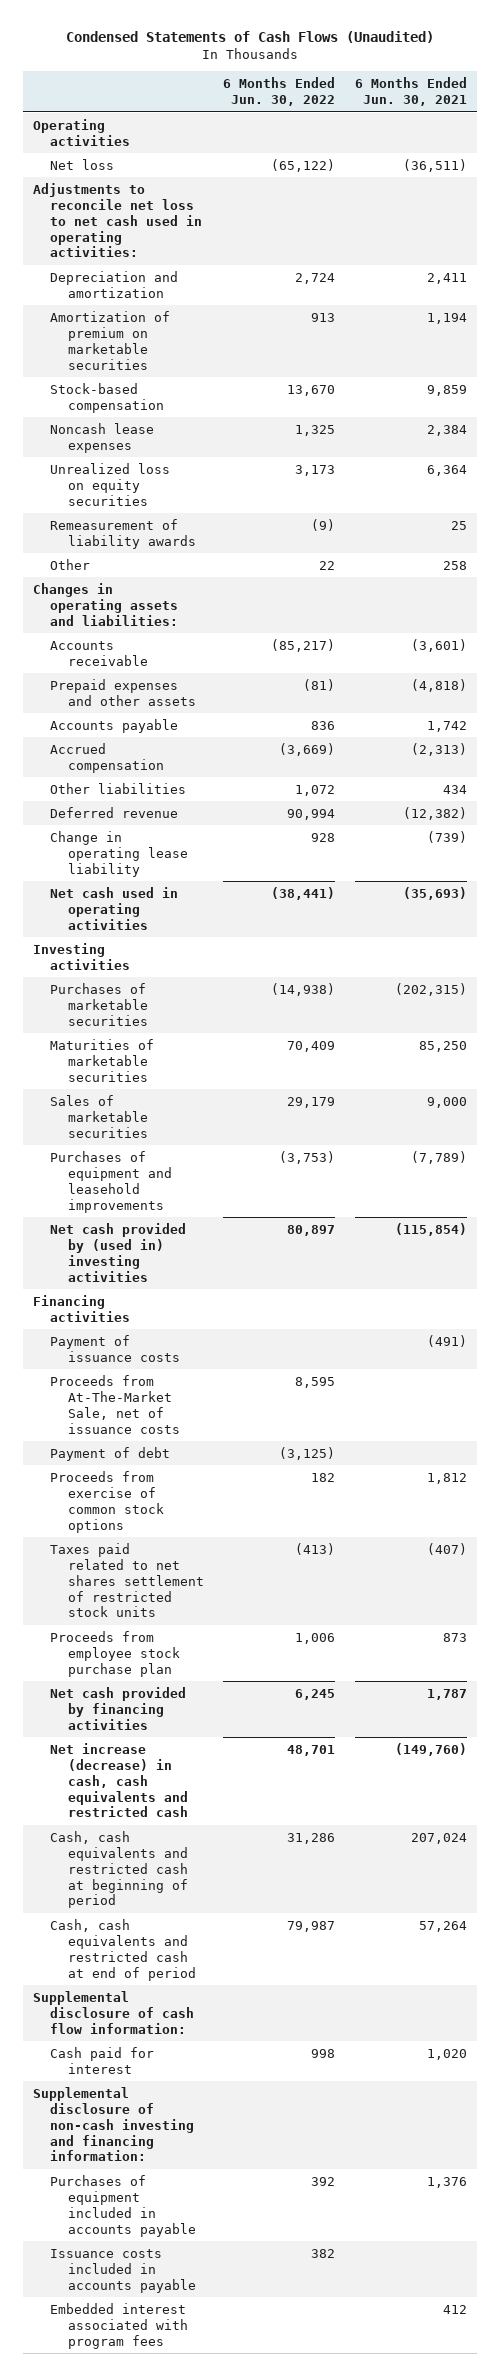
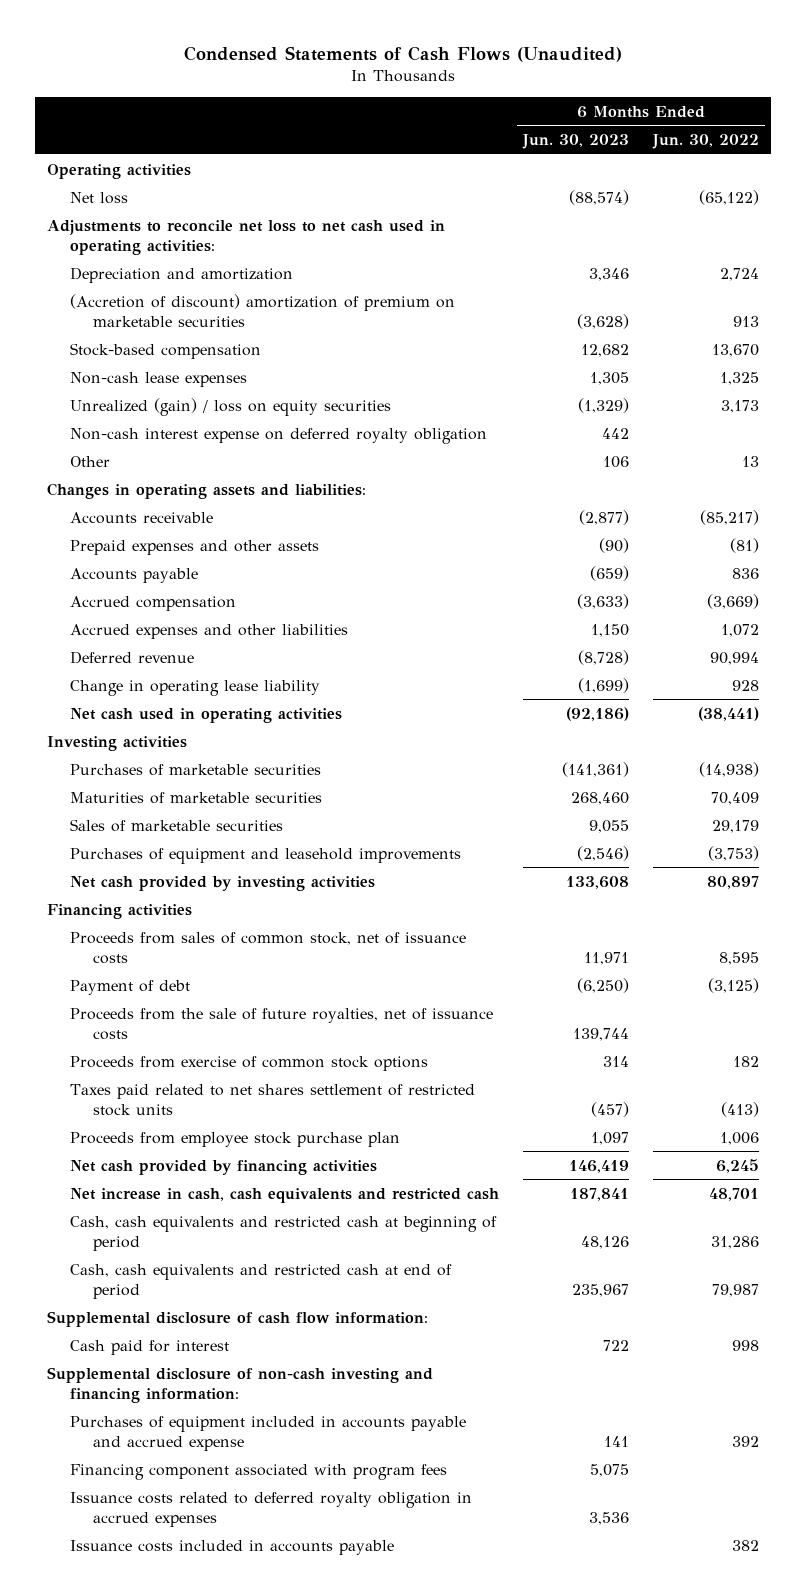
[354,77,467,106] 6 Months Ended Jun. 30, 2021 -> none
none -> [521,133,629,149] Jun. 30, 2023
[50,310,171,370] Amortization of premium on marketable securities -> [69,293,455,327] (Accretion of discount) amortization of premium on marketable securities
[50,518,196,549] Remeasurement of liability awards -> none
[50,422,155,453] Noncash lease expenses -> [69,371,247,387] Non-cash lease expenses
[50,462,171,506] Unrealized loss on equity securities -> [69,397,391,416] Unrealized (gain) / loss on equity securities
none -> [69,427,487,444] Non-cash interest expense on deferred royalty obligation
[319,560,336,570] 22 -> [741,455,759,467] 13
[50,782,187,794] Other liabilities -> [69,623,348,639] Accrued expenses and other liabilities
[50,1222,187,1282] Net cash provided by (used in) investing activities -> [69,875,375,891] Net cash provided by investing activities
[50,1334,180,1362] Payment of issuance costs -> none
[50,1374,180,1434] Proceeds from At-The-Market Sale, net of issuance costs -> [69,931,466,964] Proceeds from sales of common stock, net of issuance costs
none -> [69,1007,493,1040] Proceeds from the sale of future royalties, net of issuance costs
[50,1742,188,1818] Net increase (decrease) in cash, cash equivalents and restricted cash -> [69,1187,499,1203] Net increase in cash, cash equivalents and restricted cash
[50,2174,196,2237] Purchases of equipment included in accounts payable -> [69,1415,466,1451] Purchases of equipment included in accounts payable and accrued expense
none -> [69,1463,447,1480] Financing component associated with program fees
none -> [69,1491,472,1527] Issuance costs related to deferred royalty obligation in accrued expenses
[50,2302,188,2349] Embedded interest associated with program fees -> none

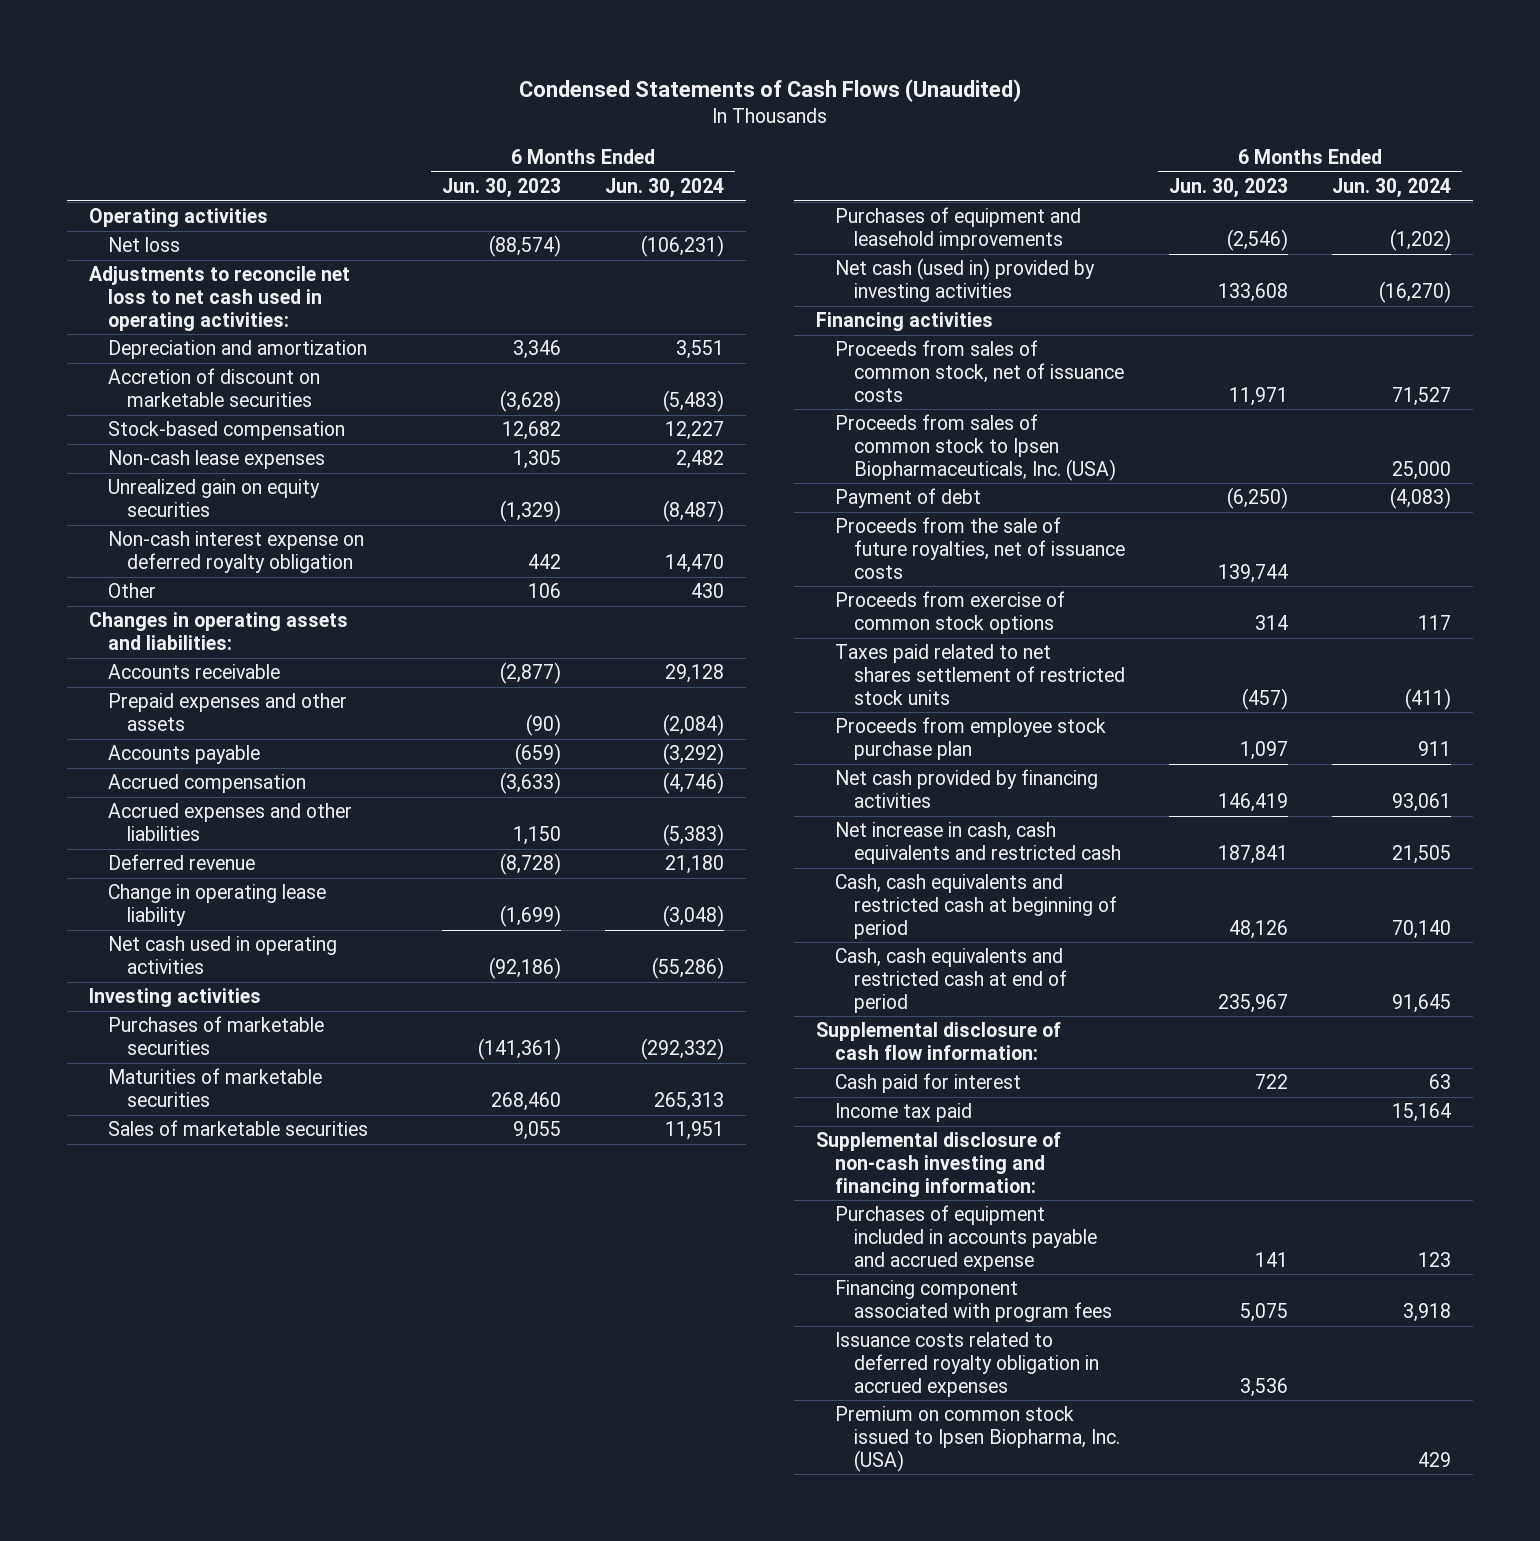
[651,133,759,149] Jun. 30, 2022 -> none
none -> [604,177,724,198] Jun. 30, 2024
[69,293,455,327] (Accretion of discount) amortization of premium on marketable securities -> [108,368,321,408] Accretion of discount on marketable securities
[69,397,391,416] Unrealized (gain) / loss on equity securities -> [108,479,321,518] Unrealized gain on equity securities
[69,875,375,891] Net cash provided by investing activities -> [835,258,1096,303] Net cash (used in) provided by investing activities
none -> [835,414,1117,481] Proceeds from sales of common stock to Ipsen Biopharmaceuticals, Inc. (USA)
none -> [835,1103,973,1123] Income tax paid
[69,1539,394,1555] Issuance costs included in accounts payable -> none
none -> [835,1406,1121,1472] Premium on common stock issued to Ipsen Biopharma, Inc. (USA)

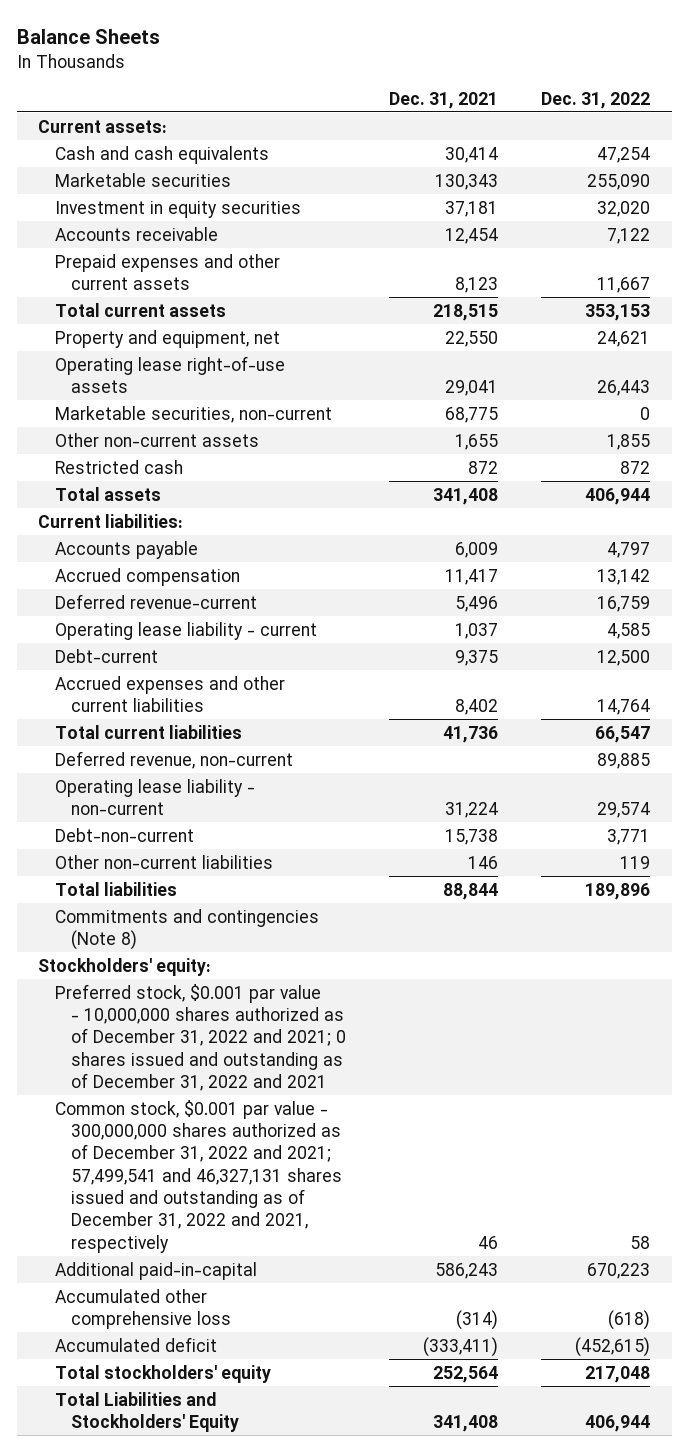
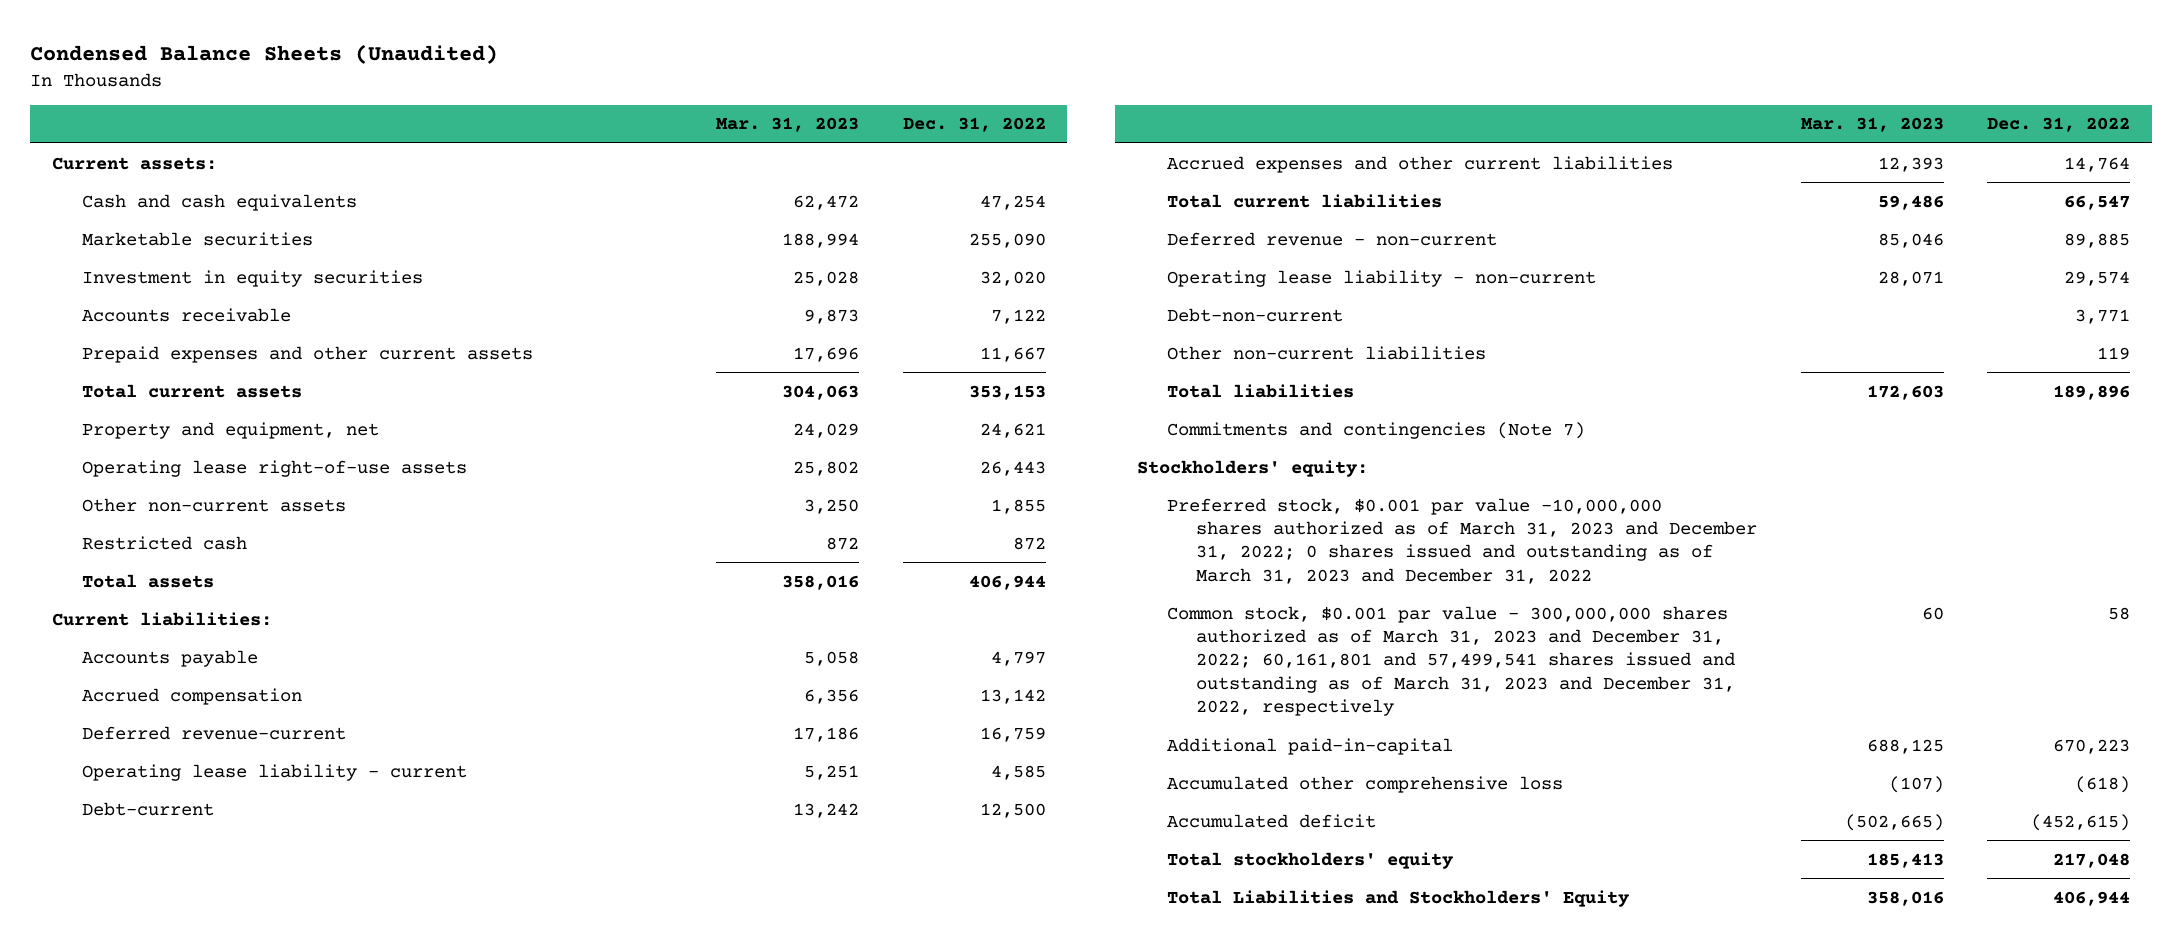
[16,28,160,44] Balance Sheets -> [30,43,499,64] Condensed Balance Sheets (Unaudited)
[389,91,499,109] Dec. 31, 2021 -> none
none -> [716,117,860,133] Mar. 31, 2023
[54,405,332,423] Marketable securities, non-current -> none
[54,750,293,769] Deferred revenue, non-current -> [1166,231,1497,246] Deferred revenue - non-current
[54,908,319,950] Commitments and contingencies (Note 8) -> [1166,421,1585,439] Commitments and contingencies (Note 7)
[54,983,347,1092] Preferred stock, $0.001 par value - 10,000,000 shares authorized as of December 31, 2022 and 2021; 0 shares issued and outstanding as of December 31, 2022 and 2021 -> [1166,497,1758,584] Preferred stock, $0.001 par value -10,000,000 shares authorized as of March 31, 2023 and December 31, 2022; 0 shares issued and outstanding as of March 31, 2023 and December 31, 2022
[54,1099,343,1253] Common stock, $0.001 par value - 300,000,000 shares authorized as of December 31, 2022 and 2021; 57,499,541 and 46,327,131 shares issued and outstanding as of December 31, 2022 and 2021, respectively -> [1166,605,1736,717] Common stock, $0.001 par value - 300,000,000 shares authorized as of March 31, 2023 and December 31, 2022; 60,161,801 and 57,499,541 shares issued and outstanding as of March 31, 2023 and December 31, 2022, respectively

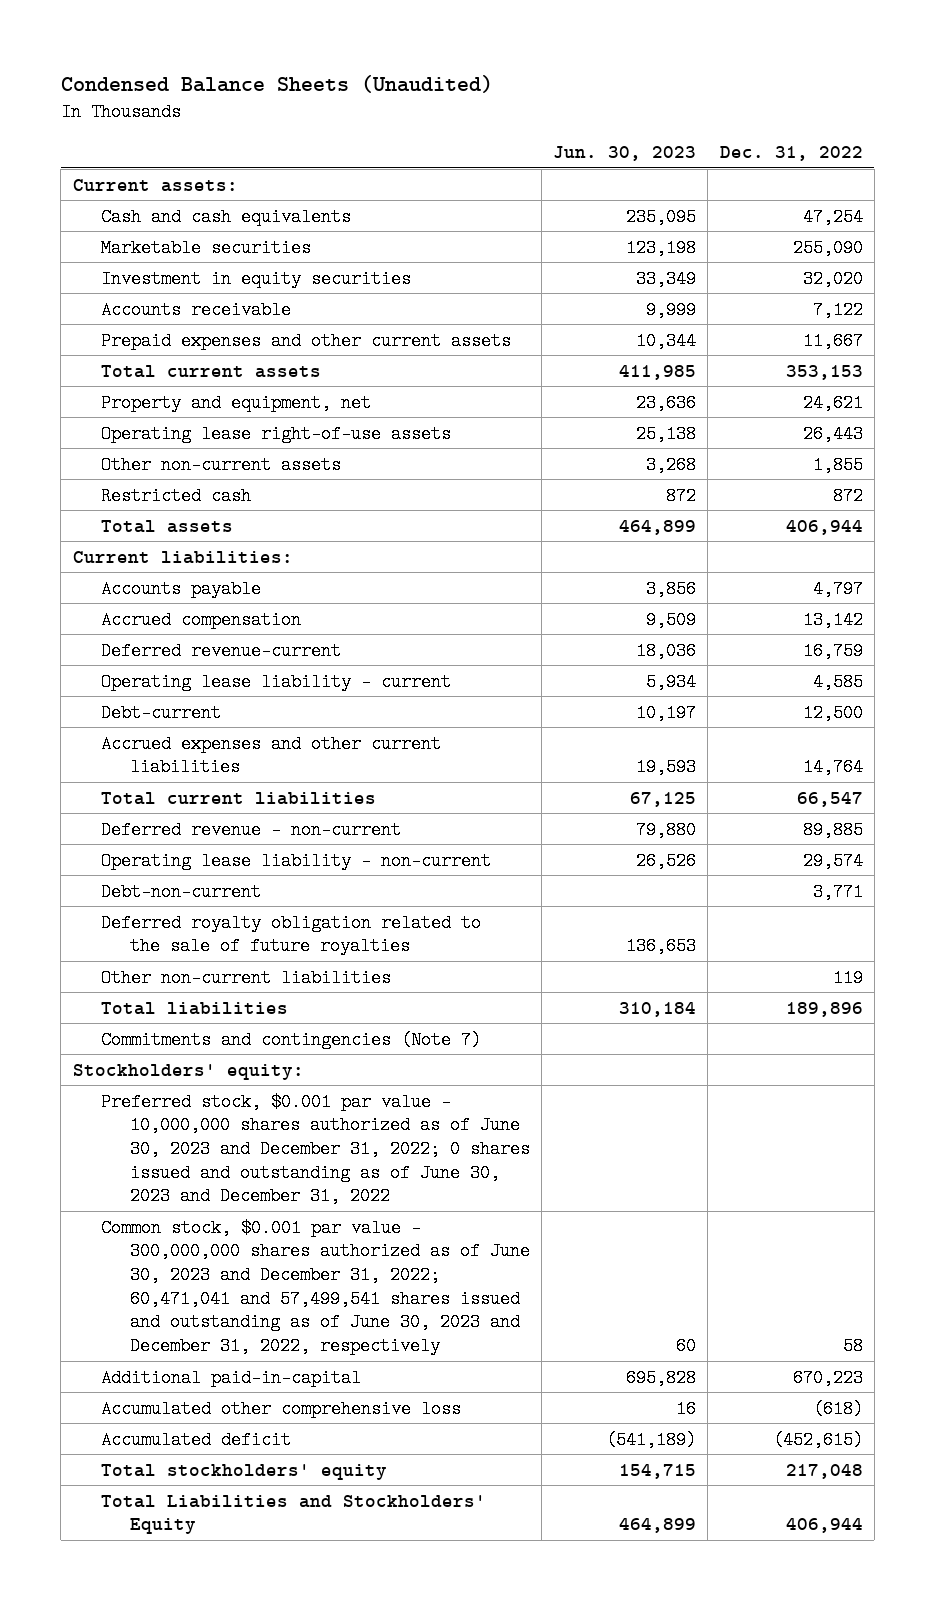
[716,117,860,133] Mar. 31, 2023 -> none
none -> [553,146,697,162] Jun. 30, 2023
none -> [101,913,482,956] Deferred royalty obligation related to the sale of future royalties
[1166,497,1758,584] Preferred stock, $0.001 par value -10,000,000 shares authorized as of March 31, 2023 and December 31, 2022; 0 shares issued and outstanding as of March 31, 2023 and December 31, 2022 -> [101,1092,530,1206] Preferred stock, $0.001 par value - 10,000,000 shares authorized as of June 30, 2023 and December 31, 2022; 0 shares issued and outstanding as of June 30, 2023 and December 31, 2022
[1166,605,1736,717] Common stock, $0.001 par value - 300,000,000 shares authorized as of March 31, 2023 and December 31, 2022; 60,161,801 and 57,499,541 shares issued and outstanding as of March 31, 2023 and December 31, 2022, respectively -> [101,1218,530,1356] Common stock, $0.001 par value - 300,000,000 shares authorized as of June 30, 2023 and December 31, 2022; 60,471,041 and 57,499,541 shares issued and outstanding as of June 30, 2023 and December 31, 2022, respectively

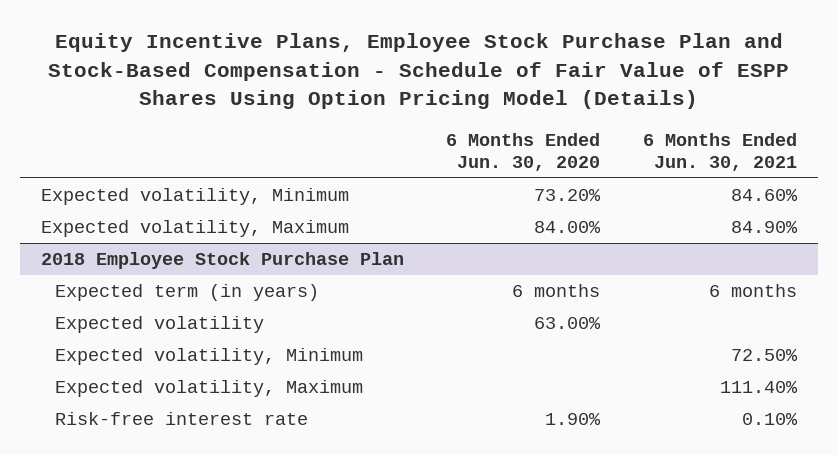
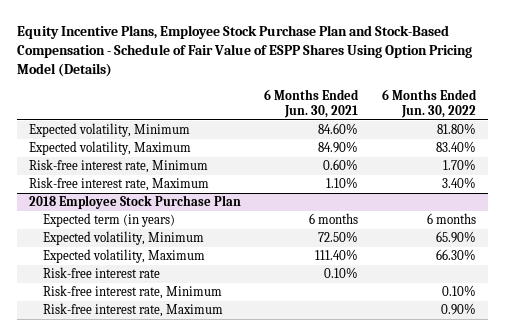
[446,132,601,171] 6 Months Ended Jun. 30, 2020 -> none
none -> [382,88,478,119] 6 Months Ended Jun. 30, 2022
none -> [28,159,208,174] Risk-free interest rate, Minimum
none -> [28,177,209,192] Risk-free interest rate, Maximum
[54,316,264,334] Expected volatility -> none
none -> [43,285,223,300] Risk-free interest rate, Minimum
none -> [43,303,224,318] Risk-free interest rate, Maximum

